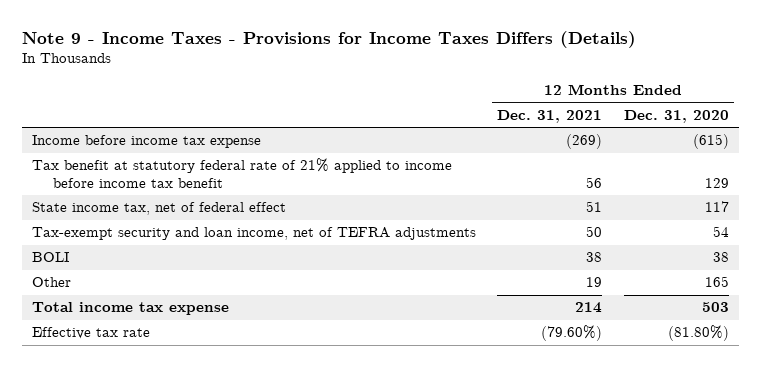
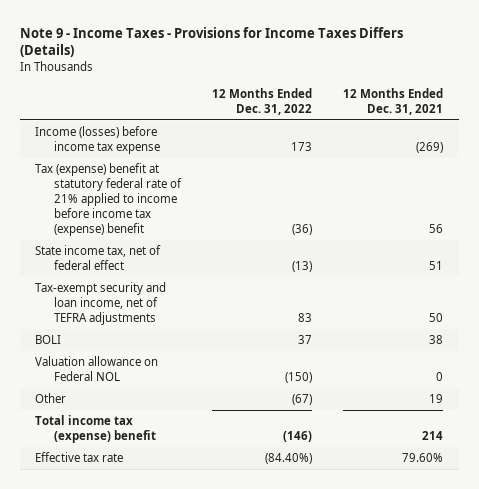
[623,109,729,123] Dec. 31, 2020 -> none
none -> [211,87,312,115] 12 Months Ended Dec. 31, 2022
[32,135,262,149] Income before income tax expense -> [35,126,160,155] Income (losses) before income tax expense
[32,158,453,188] Tax benefit at statutory federal rate of 21% applied to income before income tax benefit -> [35,163,182,236] Tax (expense) benefit at statutory federal rate of 21% applied to income before income tax (expense) benefit
none -> [35,356,159,382] Valuation allowance on Federal NOL
[32,302,230,316] Total income tax expense -> [35,415,156,444] Total income tax (expense) benefit
[541,325,603,342] (79.60%) -> [402,453,444,463] 79.60%

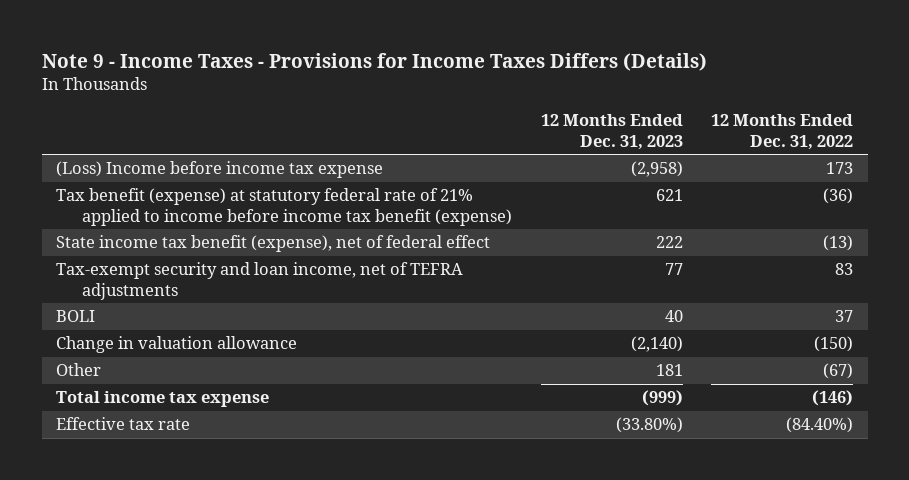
[343,87,444,115] 12 Months Ended Dec. 31, 2021 -> none
none -> [540,114,683,150] 12 Months Ended Dec. 31, 2023
[35,126,160,155] Income (losses) before income tax expense -> [55,161,383,179] (Loss) Income before income tax expense
[35,163,182,236] Tax (expense) benefit at statutory federal rate of 21% applied to income before income tax (expense) benefit -> [55,188,513,227] Tax benefit (expense) at statutory federal rate of 21% applied to income before income tax benefit (expense)
[35,245,162,271] State income tax, net of federal effect -> [55,235,490,253] State income tax benefit (expense), net of federal effect
[35,356,159,382] Valuation allowance on Federal NOL -> [55,336,297,354] Change in valuation allowance
[35,415,156,444] Total income tax (expense) benefit -> [55,391,269,408] Total income tax expense

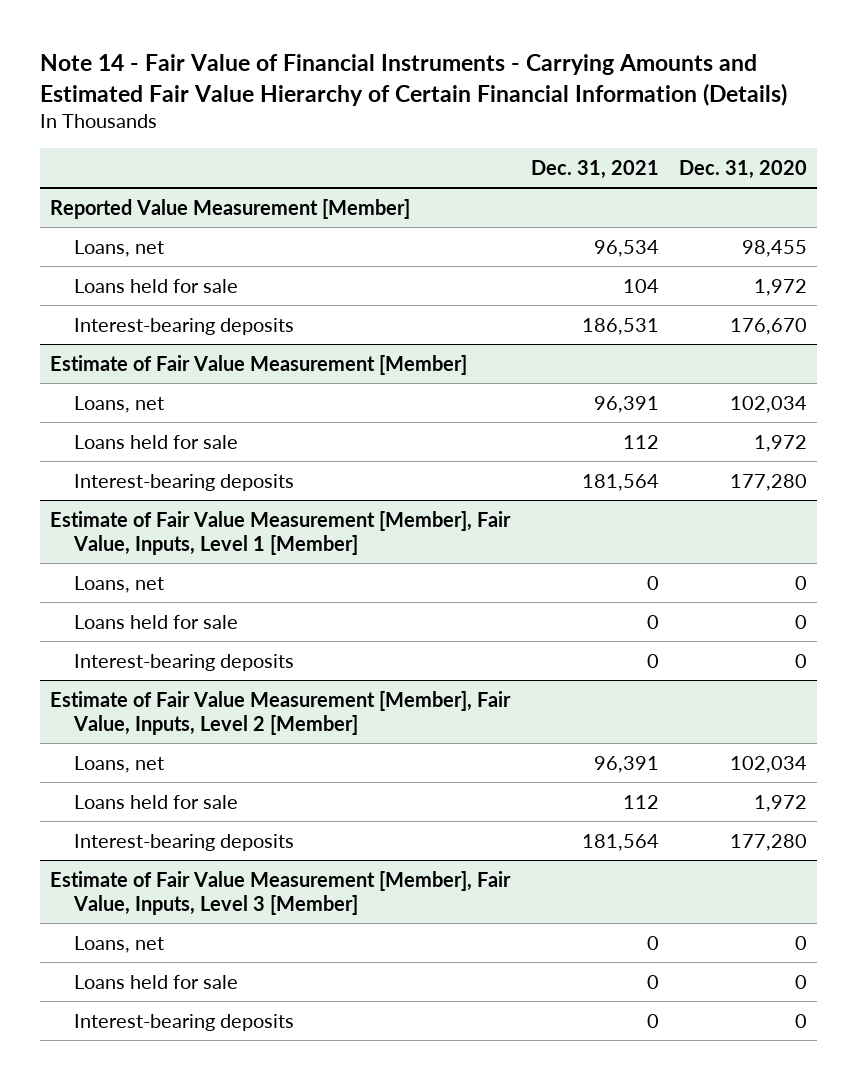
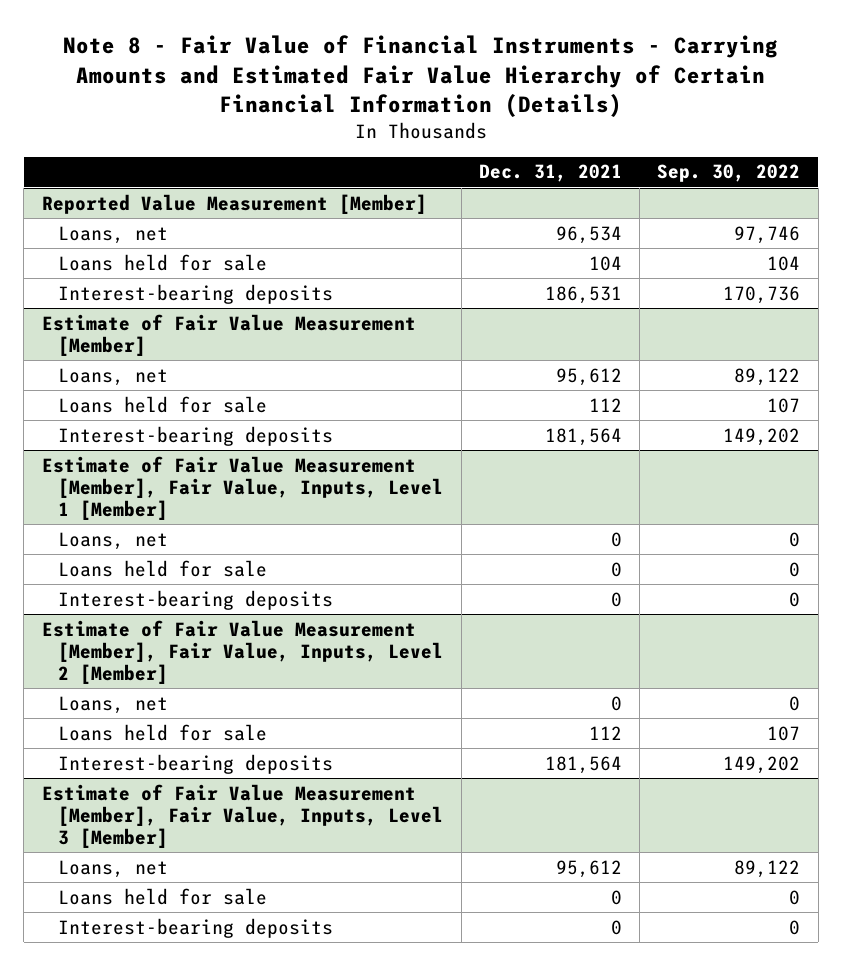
[40,53,788,106] Note 14 - Fair Value of Financial Instruments - Carrying Amounts and Estimated Fair Value Hierarchy of Certain Financial Information (Details) -> [62,35,778,118] Note 8 - Fair Value of Financial Instruments - Carrying Amounts and Estimated Fair Value Hierarchy of Certain Financial Information (Details)
[678,159,807,179] Dec. 31, 2020 -> none
none -> [657,164,801,183] Sep. 30, 2022
[593,395,659,413] 96,391 -> [555,367,622,386] 95,612
[593,755,659,773] 96,391 -> [610,695,622,711] 0
[646,935,659,950] 0 -> [555,859,622,878] 95,612

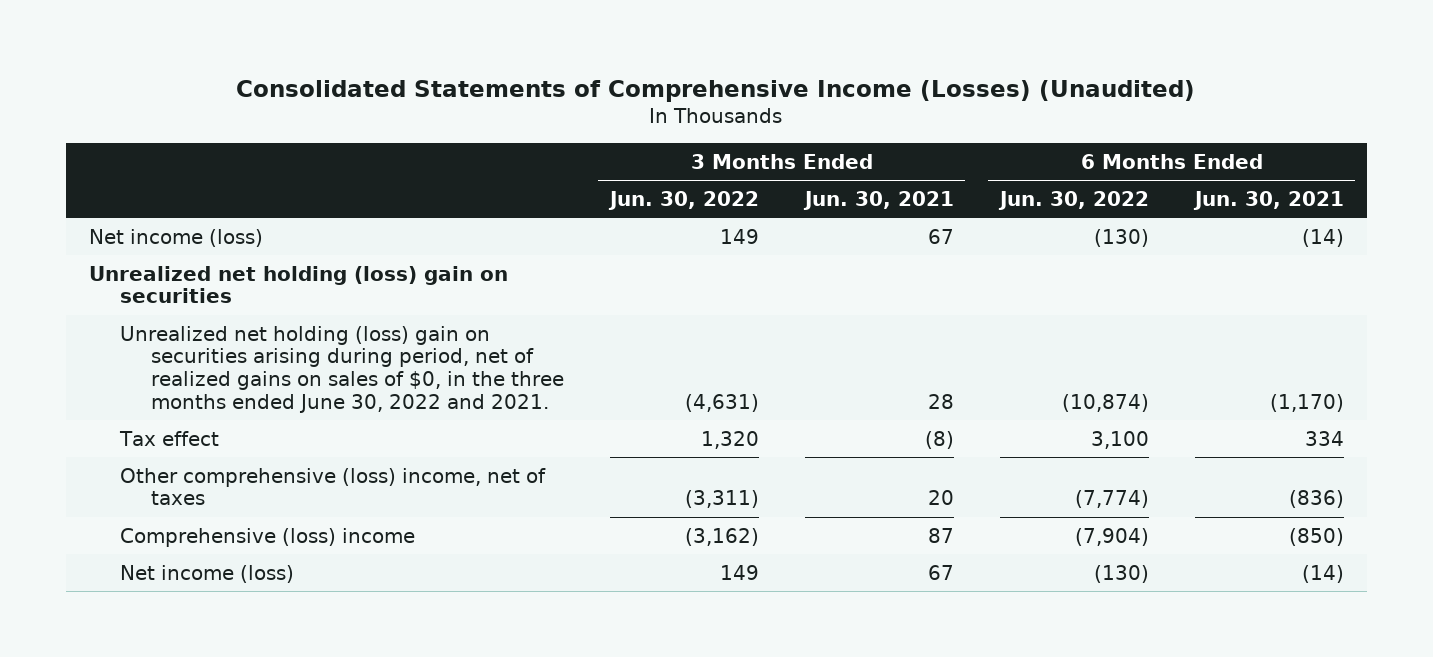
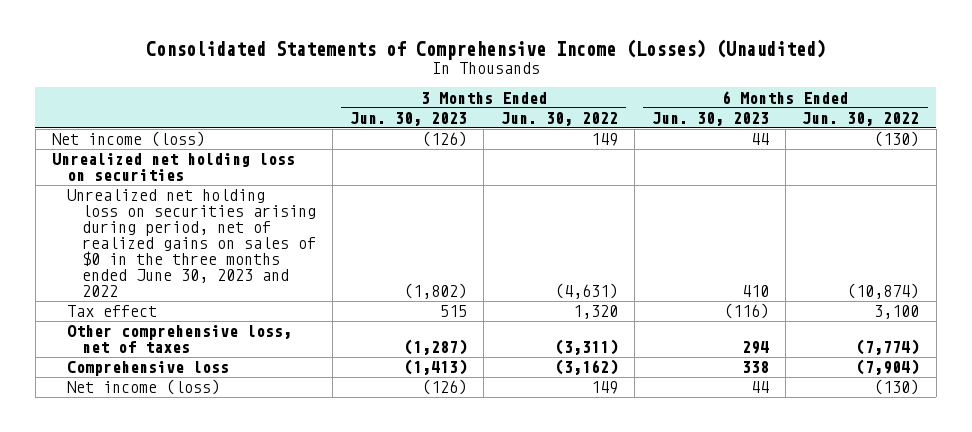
[802,190,954,210] Jun. 30, 2021 -> none
[1192,190,1344,210] Jun. 30, 2021 -> none
none -> [349,111,467,126] Jun. 30, 2023
none -> [651,111,769,126] Jun. 30, 2023
[89,265,509,304] Unrealized net holding (loss) gain on securities -> [52,153,296,182] Unrealized net holding loss on securities
[119,325,564,413] Unrealized net holding (loss) gain on securities arising during period, net of realized gains on sales of $0, in the three months ended June 30, 2022 and 2021. -> [66,189,316,298] Unrealized net holding loss on securities arising during period, net of realized gains on sales of $0 in the three months ended June 30, 2023 and 2022
[119,467,546,506] Other comprehensive (loss) income, net of taxes -> [66,325,292,354] Other comprehensive loss, net of taxes
[119,527,415,547] Comprehensive (loss) income -> [66,361,229,377] Comprehensive loss

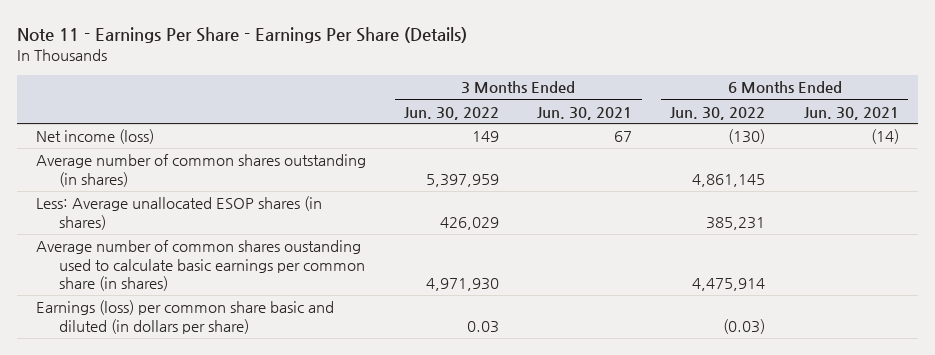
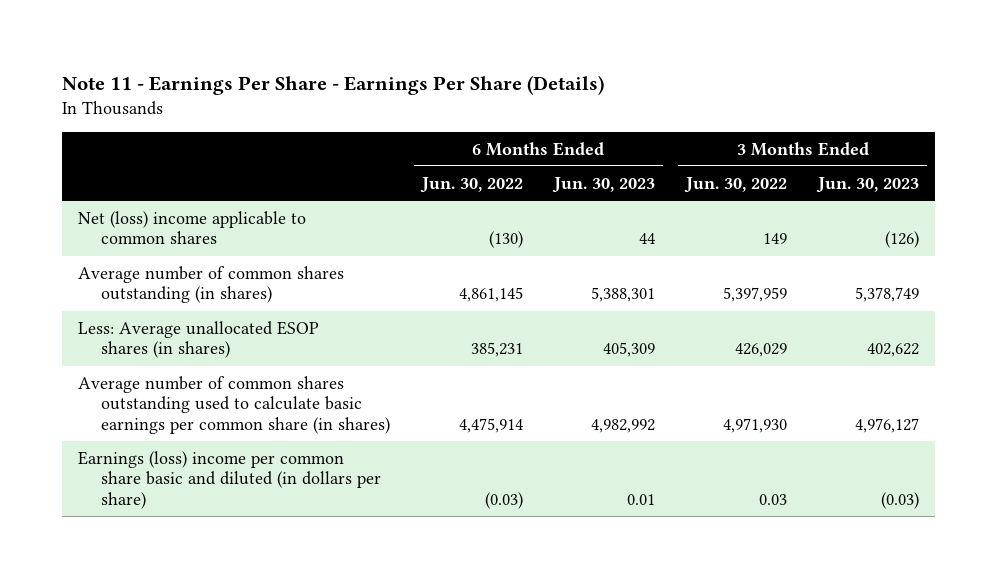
[537,106,633,120] Jun. 30, 2021 -> none
[803,106,899,120] Jun. 30, 2021 -> none
none -> [551,176,655,193] Jun. 30, 2023
none -> [816,176,920,193] Jun. 30, 2023
[36,129,155,145] Net income (loss) -> [77,210,306,245] Net (loss) income applicable to common shares
[36,240,365,291] Average number of common shares oustanding used to calculate basic earnings per common share (in shares) -> [77,375,391,435] Average number of common shares outstanding used to calculate basic earnings per common share (in shares)
[36,300,335,334] Earnings (loss) per common share basic and diluted (in dollars per share) -> [77,450,382,510] Earnings (loss) income per common share basic and diluted (in dollars per share)

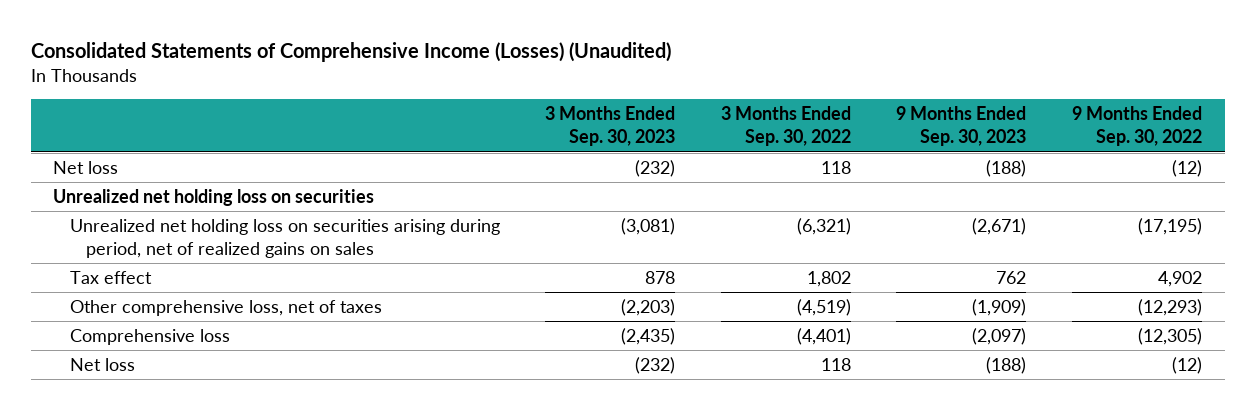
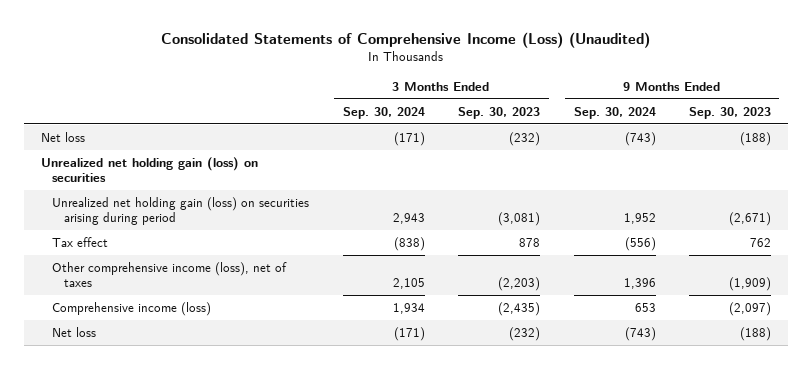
[30,42,671,63] Consolidated Statements of Comprehensive Income (Losses) (Unaudited) -> [160,31,650,48] Consolidated Statements of Comprehensive Income (Loss) (Unaudited)
[720,106,851,147] 3 Months Ended Sep. 30, 2022 -> none
[1071,106,1202,147] 9 Months Ended Sep. 30, 2022 -> none
none -> [342,106,425,119] Sep. 30, 2024
none -> [573,106,656,119] Sep. 30, 2024
[53,189,375,207] Unrealized net holding loss on securities -> [40,156,258,183] Unrealized net holding gain (loss) on securities
[69,219,500,258] Unrealized net holding loss on securities arising during period, net of realized gains on sales -> [52,196,310,226] Unrealized net holding gain (loss) on securities arising during period
[69,300,382,317] Other comprehensive loss, net of taxes -> [52,261,288,288] Other comprehensive income (loss), net of taxes
[69,329,230,346] Comprehensive loss -> [52,301,212,316] Comprehensive income (loss)

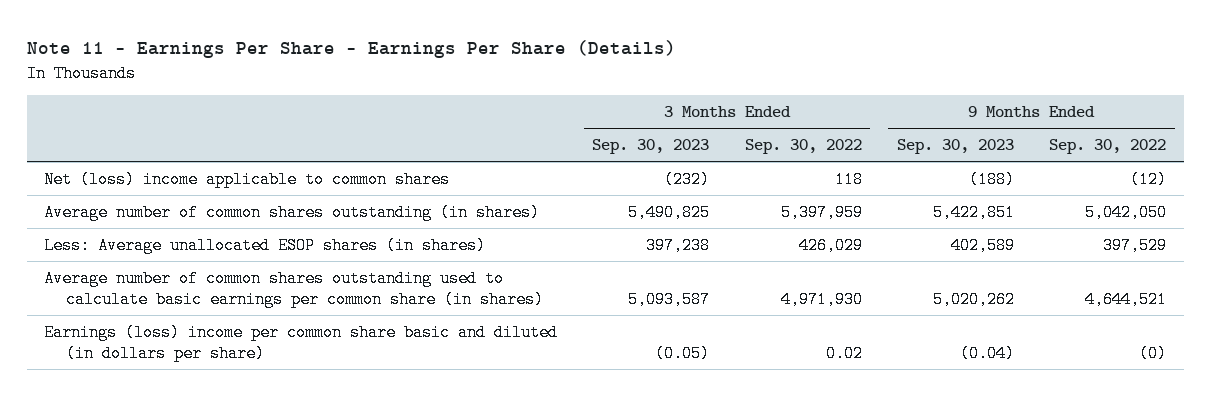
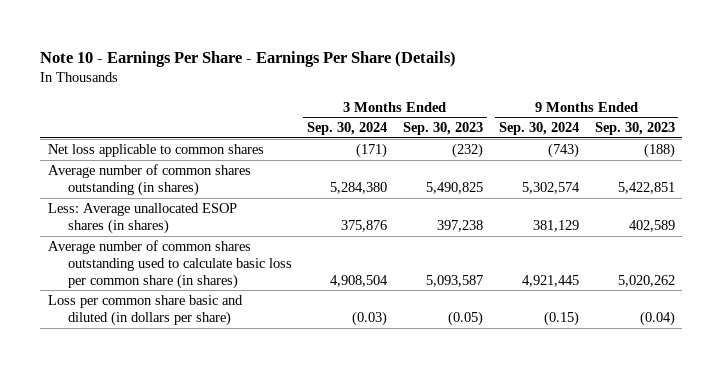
[26,40,676,59] Note 11 - Earnings Per Share - Earnings Per Share (Details) -> [40,50,457,67] Note 10 - Earnings Per Share - Earnings Per Share (Details)
[744,139,862,155] Sep. 30, 2022 -> none
[1048,139,1166,155] Sep. 30, 2022 -> none
none -> [307,122,388,136] Sep. 30, 2024
none -> [498,122,579,136] Sep. 30, 2024
[44,170,451,188] Net (loss) income applicable to common shares -> [48,143,265,157] Net loss applicable to common shares
[44,269,545,309] Average number of common shares outstanding used to calculate basic earnings per common share (in shares) -> [48,239,292,289] Average number of common shares outstanding used to calculate basic loss per common share (in shares)
[44,323,559,363] Earnings (loss) income per common share basic and diluted (in dollars per share) -> [48,294,244,326] Loss per common share basic and diluted (in dollars per share)

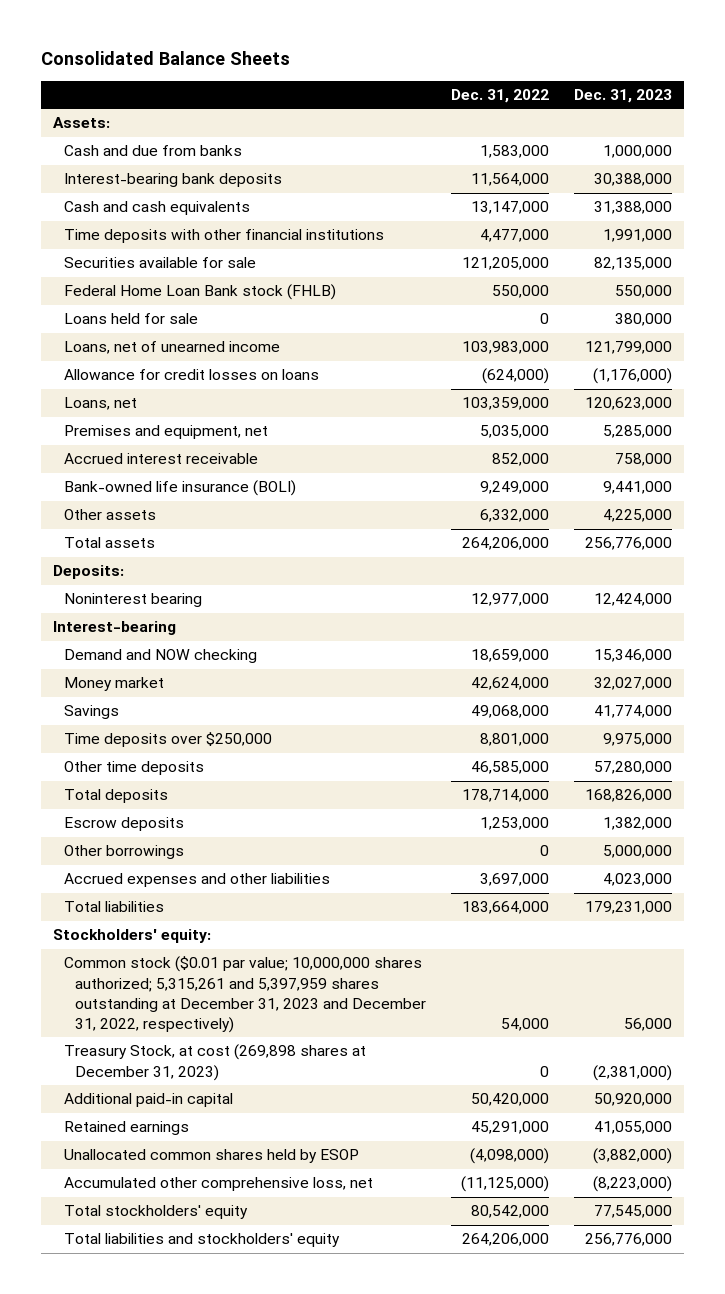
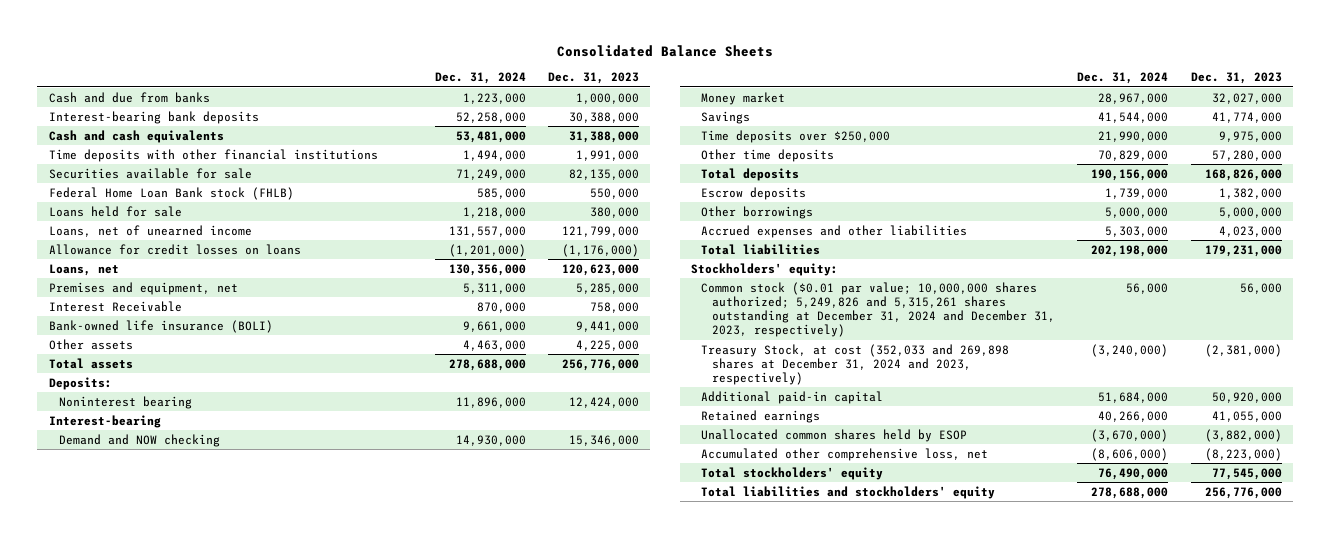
[450,89,549,104] Dec. 31, 2022 -> none
none -> [434,72,526,85] Dec. 31, 2024
[52,117,110,129] Assets: -> none
[64,453,259,465] Accrued interest receivable -> [48,300,182,312] Interest Receivable
[64,956,427,1033] Common stock ($0.01 par value; 10,000,000 shares authorized; 5,315,261 and 5,397,959 shares outstanding at December 31, 2023 and December 31, 2022, respectively) -> [701,281,1055,338] Common stock ($0.01 par value; 10,000,000 shares authorized; 5,249,826 and 5,315,261 shares outstanding at December 31, 2024 and December 31, 2023, respectively)
[64,1044,367,1081] Treasury Stock, at cost (269,898 shares at December 31, 2023) -> [701,343,1010,386] Treasury Stock, at cost (352,033 and 269,898 shares at December 31, 2024 and 2023, respectively)

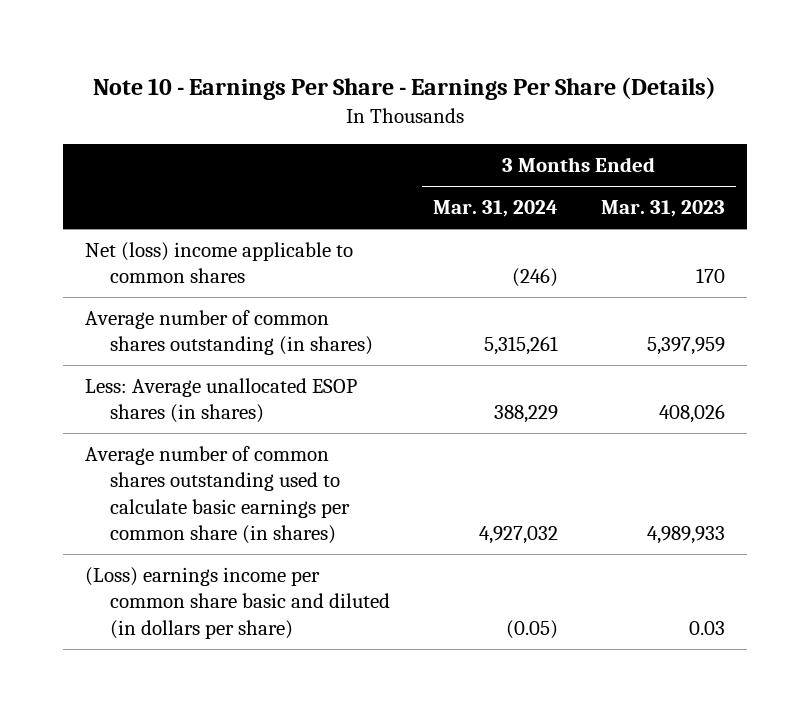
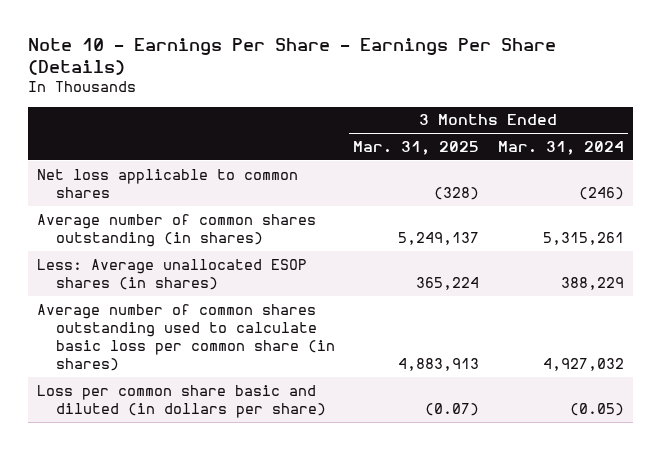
[600,200,725,218] Mar. 31, 2023 -> none
none -> [353,141,480,156] Mar. 31, 2025
[84,242,353,284] Net (loss) income applicable to common shares -> [37,168,299,198] Net loss applicable to common shares
[84,446,350,545] Average number of common shares outstanding used to calculate basic earnings per common share (in shares) -> [37,303,335,371] Average number of common shares outstanding used to calculate basic loss per common share (in shares)
[84,567,390,639] (Loss) earnings income per common share basic and diluted (in dollars per share) -> [37,384,326,418] Loss per common share basic and diluted (in dollars per share)

